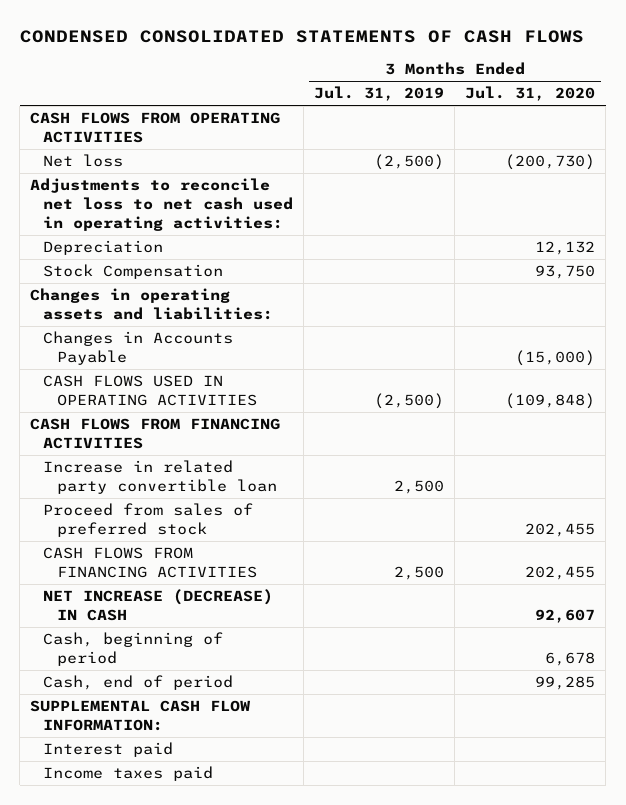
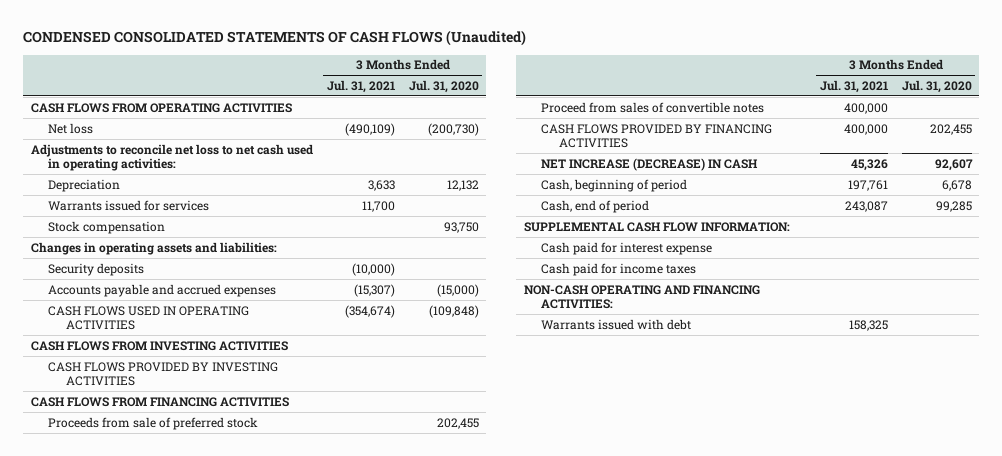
[19,30,584,44] CONDENSED CONSOLIDATED STATEMENTS OF CASH FLOWS -> [23,30,527,47] CONDENSED CONSOLIDATED STATEMENTS OF CASH FLOWS (Unaudited)
[314,86,445,102] Jul. 31, 2019 -> none
none -> [326,79,395,93] Jul. 31, 2021
none -> [48,199,210,211] Warrants issued for services
[43,264,224,280] Stock Compensation -> [48,220,166,234] Stock compensation
[43,331,234,365] Changes in Accounts Payable -> none
none -> [48,262,145,276] Security deposits
none -> [48,283,277,297] Accounts payable and accrued expenses
none -> [30,340,288,351] CASH FLOWS FROM INVESTING ACTIVITIES
none -> [48,361,279,387] CASH FLOWS PROVIDED BY INVESTING ACTIVITIES
[43,460,277,494] Increase in related party convertible loan -> none
[43,503,254,537] Proceed from sales of preferred stock -> [48,416,259,430] Proceeds from sale of preferred stock
none -> [541,101,765,113] Proceed from sales of convertible notes
[43,547,257,578] CASH FLOWS FROM FINANCING ACTIVITIES -> [541,123,773,149] CASH FLOWS PROVIDED BY FINANCING ACTIVITIES
[43,742,174,758] Interest paid -> [541,241,713,255] Cash paid for interest expense
[43,766,214,782] Income taxes paid -> [541,262,697,276] Cash paid for income taxes
none -> [523,284,760,310] NON-CASH OPERATING AND FINANCING ACTIVITIES:
none -> [541,318,692,330] Warrants issued with debt

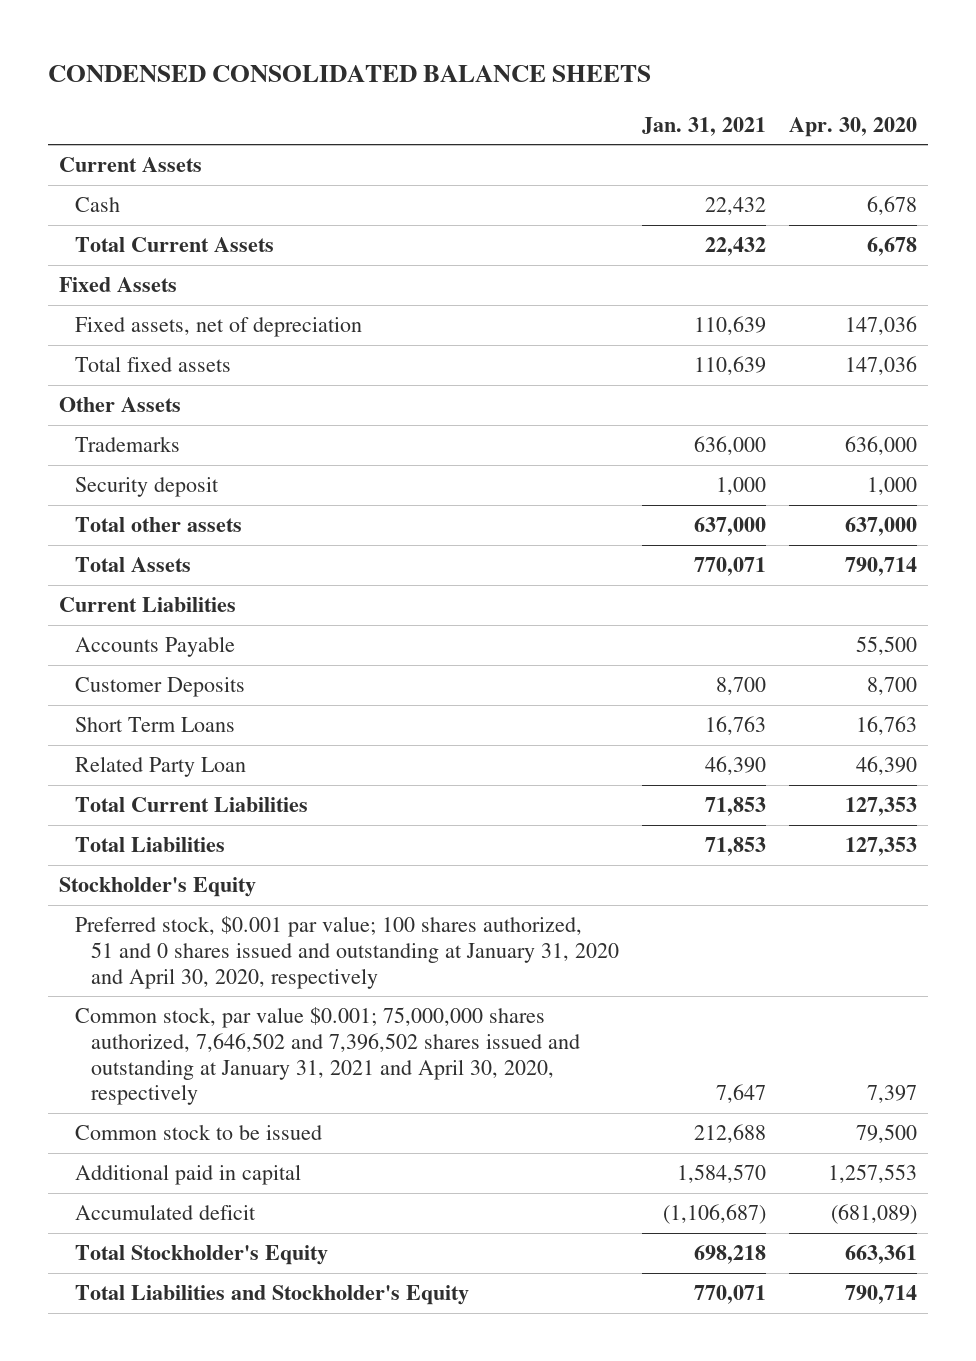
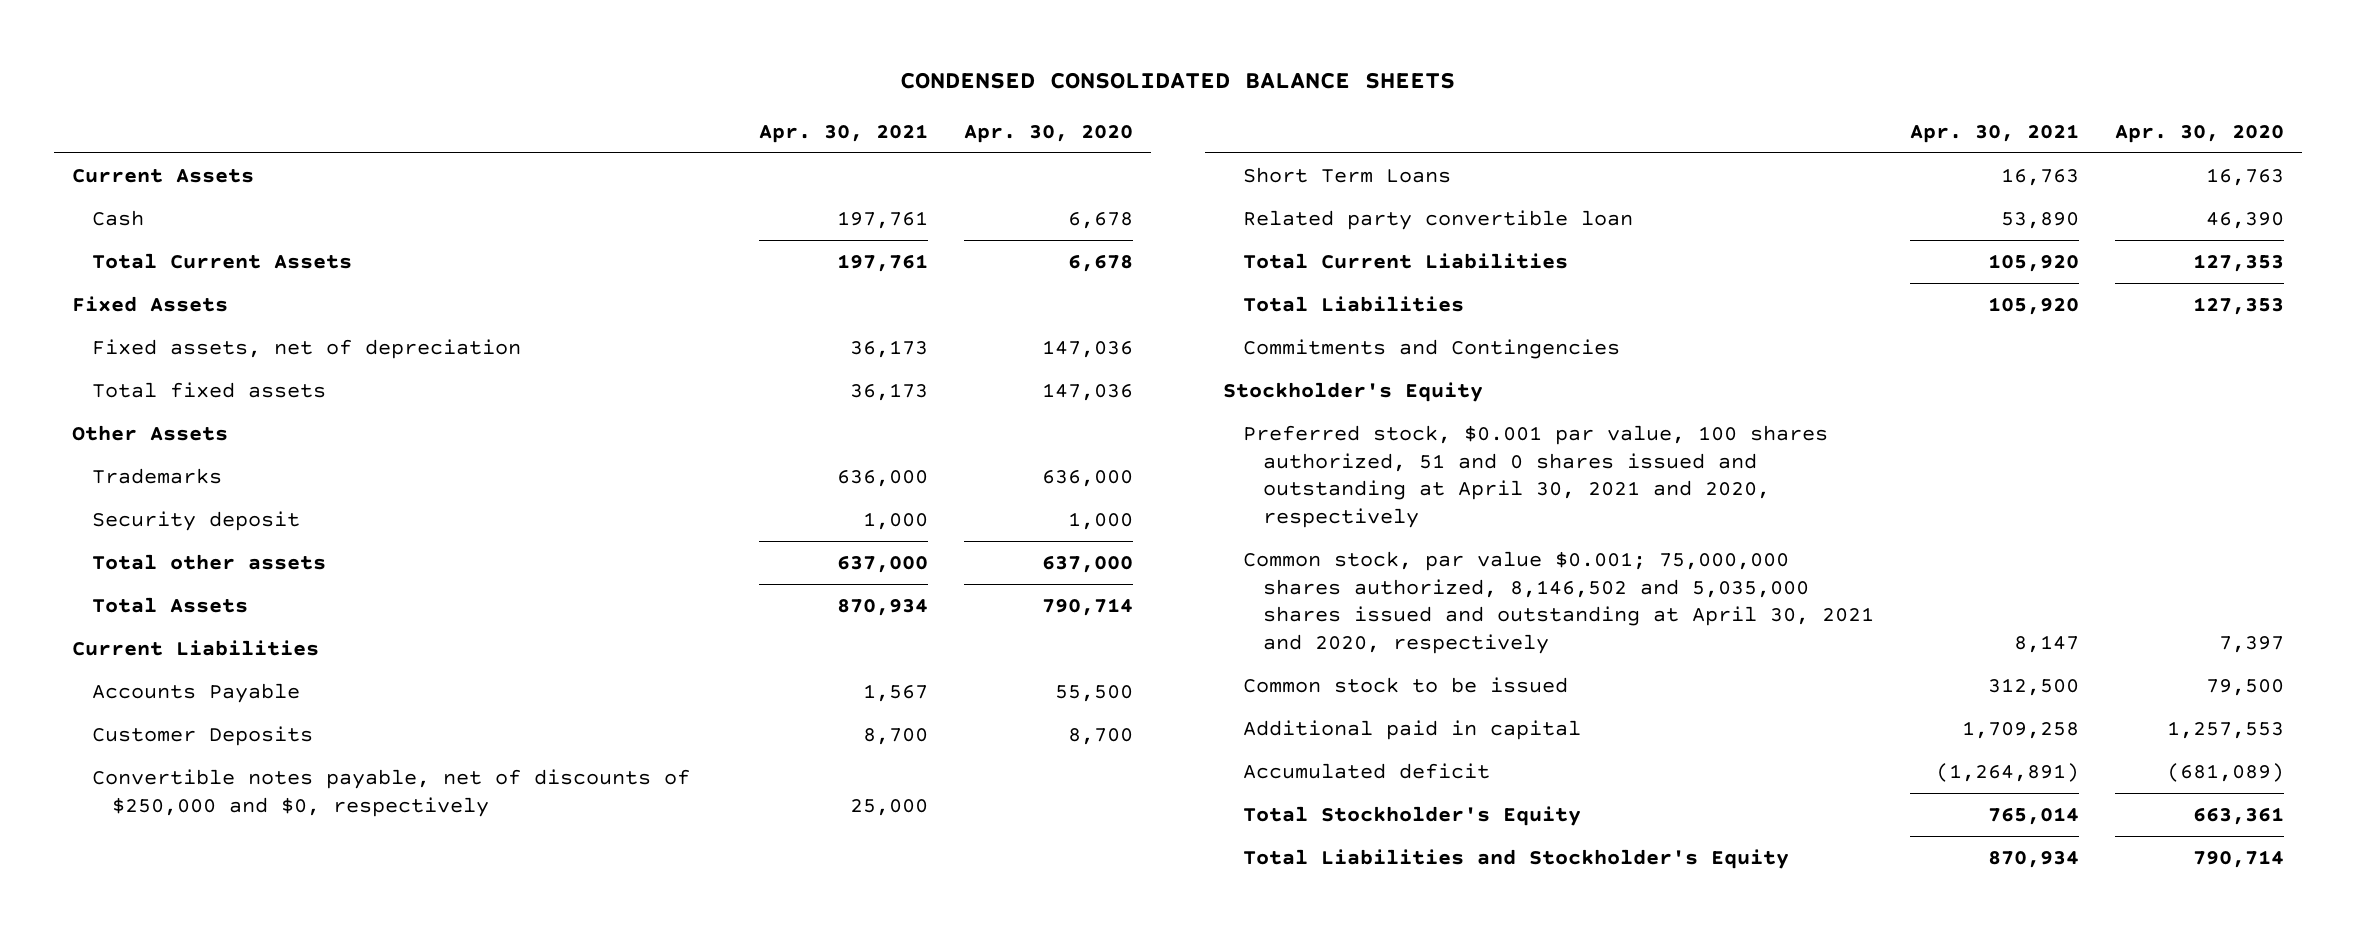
[642,116,767,136] Jan. 31, 2021 -> none
none -> [758,123,928,143] Apr. 30, 2021
none -> [91,768,690,817] Convertible notes payable, net of discounts of $250,000 and $0, respectively
[75,756,247,778] Related Party Loan -> [1243,209,1634,230] Related party convertible loan
none -> [1243,338,1621,359] Commitments and Contingencies
[75,916,620,989] Preferred stock, $0.001 par value; 100 shares authorized, 51 and 0 shares issued and outstanding at January 31, 2020 and April 30, 2020, respectively -> [1243,424,1829,529] Preferred stock, $0.001 par value, 100 shares authorized, 51 and 0 shares issued and outstanding at April 30, 2021 and 2020, respectively
[75,1007,581,1106] Common stock, par value $0.001; 75,000,000 shares authorized, 7,646,502 and 7,396,502 shares issued and outstanding at January 31, 2021 and April 30, 2020, respectively -> [1243,550,1875,655] Common stock, par value $0.001; 75,000,000 shares authorized, 8,146,502 and 5,035,000 shares issued and outstanding at April 30, 2021 and 2020, respectively

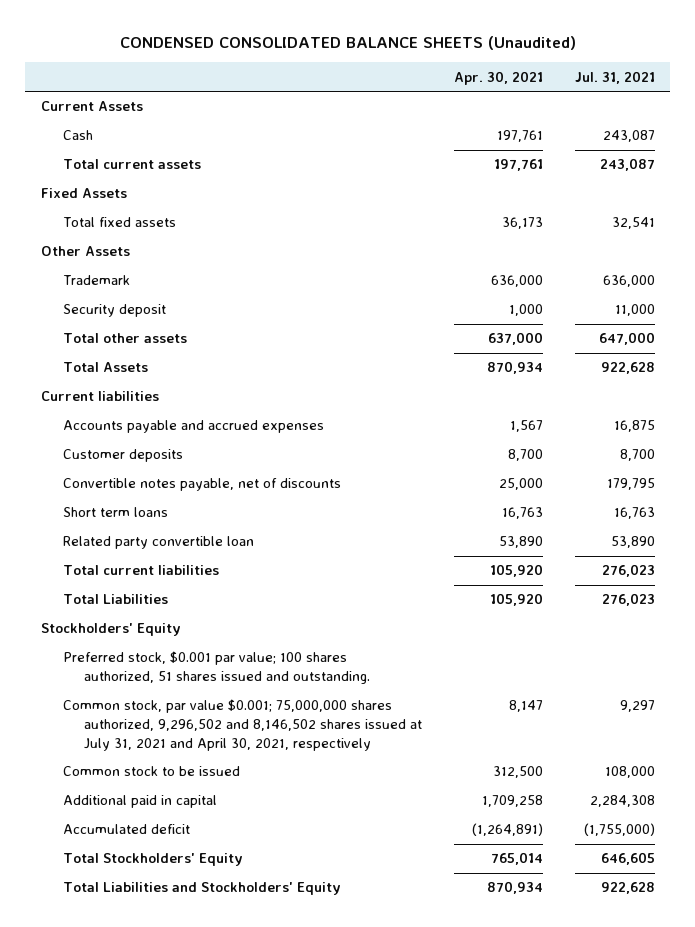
[900,72,1456,90] CONDENSED CONSOLIDATED BALANCE SHEETS -> [119,35,576,50] CONDENSED CONSOLIDATED BALANCE SHEETS (Unaudited)
[963,124,1133,143] Apr. 30, 2020 -> none
none -> [574,70,655,84] Jul. 31, 2021
[91,252,352,269] Total Current Assets -> [62,159,201,170] Total current assets
[91,338,521,359] Fixed assets, net of depreciation -> none
[91,467,222,484] Trademarks -> [62,275,130,286] Trademark
[71,639,319,656] Current Liabilities -> [40,391,159,402] Current liabilities
[91,682,300,703] Accounts Payable -> [62,420,324,434] Accounts payable and accrued expenses
[91,725,313,746] Customer Deposits -> [62,449,183,463] Customer deposits
[91,768,690,817] Convertible notes payable, net of discounts of $250,000 and $0, respectively -> [62,478,341,492] Convertible notes payable, net of discounts
[1243,166,1452,183] Short Term Loans -> [62,507,168,518] Short term loans
[1243,252,1569,269] Total Current Liabilities -> [62,565,219,576] Total current liabilities
[1243,338,1621,359] Commitments and Contingencies -> none
[1223,381,1484,402] Stockholder's Equity -> [40,623,181,637] Stockholders' Equity
[1243,424,1829,529] Preferred stock, $0.001 par value, 100 shares authorized, 51 and 0 shares issued and outstanding at April 30, 2021 and 2020, respectively -> [62,651,371,685] Preferred stock, $0.001 par value; 100 shares authorized, 51 shares issued and outstanding.
[1243,550,1875,655] Common stock, par value $0.001; 75,000,000 shares authorized, 8,146,502 and 5,035,000 shares issued and outstanding at April 30, 2021 and 2020, respectively -> [62,699,423,751] Common stock, par value $0.001; 75,000,000 shares authorized, 9,296,502 and 8,146,502 shares issued at July 31, 2021 and April 30, 2021, respectively
[1243,805,1582,826] Total Stockholder's Equity -> [62,853,243,867] Total Stockholders' Equity
[1243,848,1790,869] Total Liabilities and Stockholder's Equity -> [62,882,341,896] Total Liabilities and Stockholders' Equity

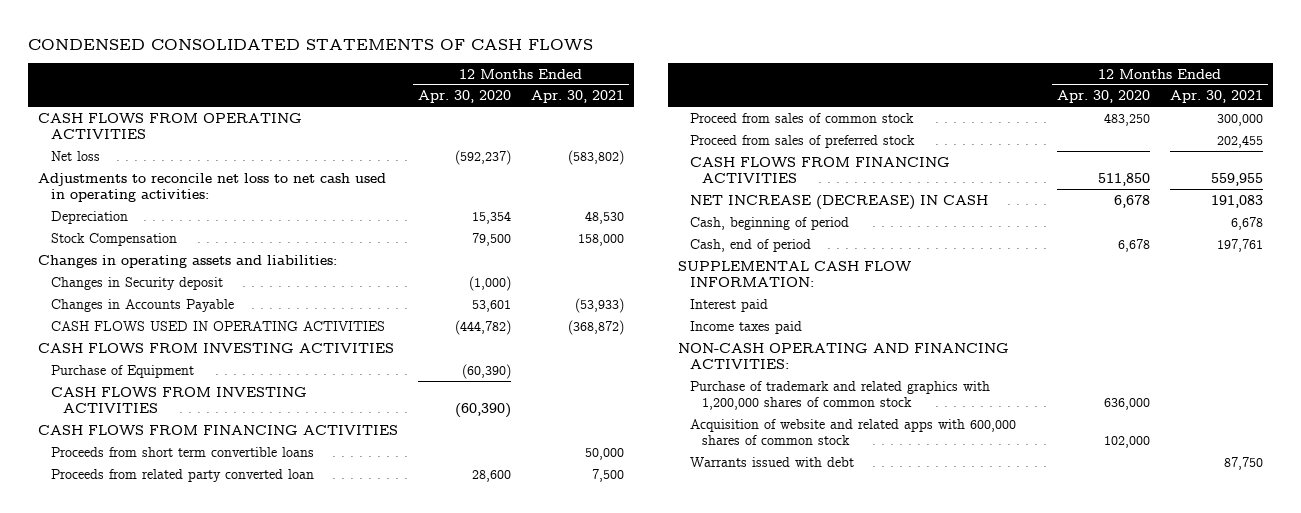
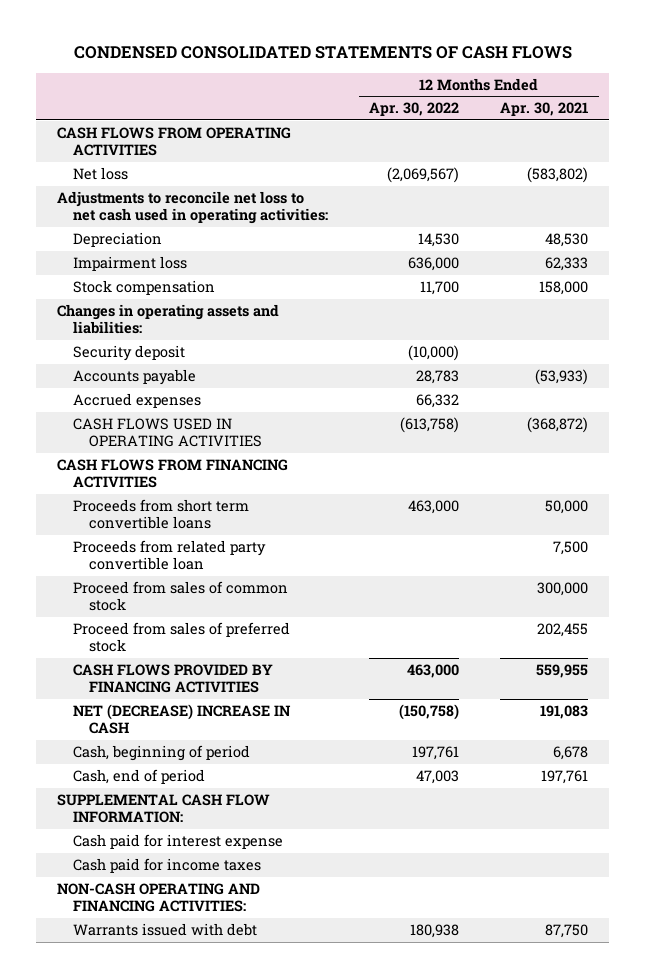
[418,90,512,104] Apr. 30, 2020 -> none
none -> [368,102,459,117] Apr. 30, 2022
none -> [72,255,187,271] Impairment loss
[50,232,177,246] Stock Compensation -> [72,279,215,295] Stock compensation
[50,276,223,290] Changes in Security deposit -> [72,344,185,361] Security deposit
[50,298,234,312] Changes in Accounts Payable -> [72,368,196,385] Accounts payable
none -> [72,392,201,408] Accrued expenses
[38,342,395,353] CASH FLOWS FROM INVESTING ACTIVITIES -> none
[50,364,194,378] Purchase of Equipment -> none
[50,386,307,414] CASH FLOWS FROM INVESTING ACTIVITIES -> none
[50,468,314,482] Proceeds from related party converted loan -> [72,539,266,571] Proceeds from related party convertible loan
[689,156,950,184] CASH FLOWS FROM FINANCING ACTIVITIES -> [72,663,273,694] CASH FLOWS PROVIDED BY FINANCING ACTIVITIES
[689,194,988,210] NET INCREASE (DECREASE) IN CASH -> [72,703,291,735] NET (DECREASE) INCREASE IN CASH
[689,298,768,312] Interest paid -> [72,833,283,849] Cash paid for interest expense
[689,320,802,334] Income taxes paid -> [72,857,261,873] Cash paid for income taxes
[689,380,990,411] Purchase of trademark and related graphics with 1,200,000 shares of common stock -> none
[689,418,1016,446] Acquisition of website and related apps with 600,000 shares of common stock -> none

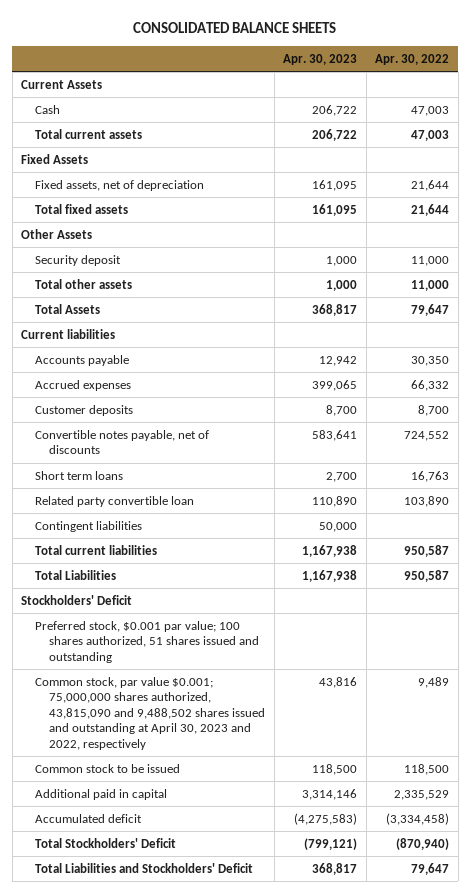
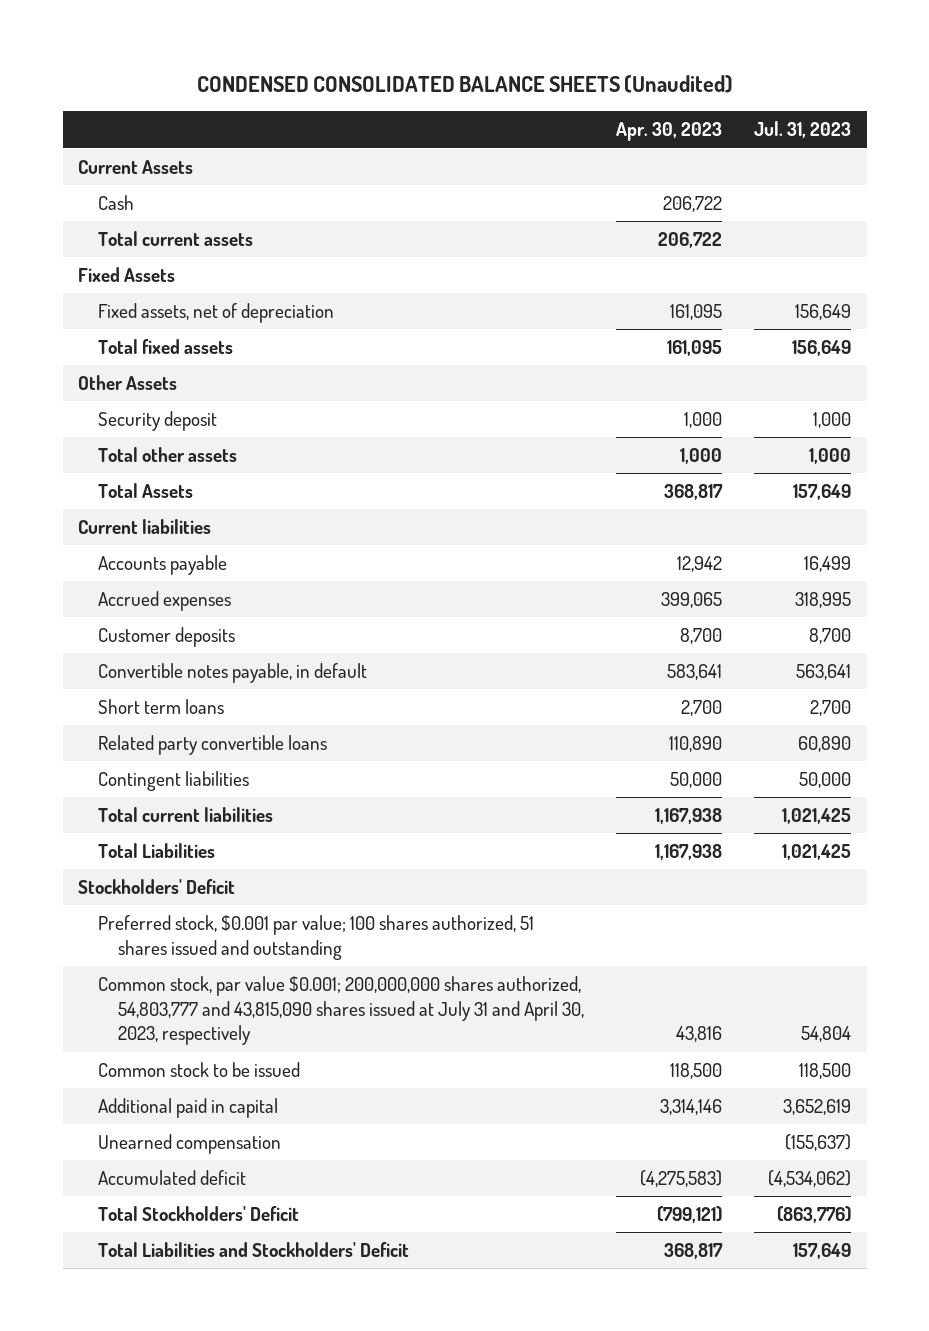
[133,21,337,33] CONSOLIDATED BALANCE SHEETS -> [196,75,733,94] CONDENSED CONSOLIDATED BALANCE SHEETS (Unaudited)
[375,53,450,65] Apr. 30, 2022 -> none
none -> [753,121,851,139] Jul. 31, 2023
[35,429,210,455] Convertible notes payable, net of discounts -> [98,663,368,684] Convertible notes payable, in default
[35,495,195,507] Related party convertible loan -> [98,735,328,756] Related party convertible loans
[35,676,266,750] Common stock, par value $0.001; 75,000,000 shares authorized, 43,815,090 and 9,488,502 shares issued and outstanding at April 30, 2023 and 2022, respectively -> [98,976,584,1046] Common stock, par value $0.001; 200,000,000 shares authorized, 54,803,777 and 43,815,090 shares issued at July 31 and April 30, 2023, respectively
none -> [98,1134,282,1155] Unearned compensation

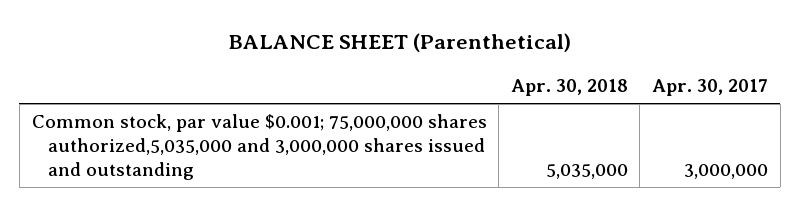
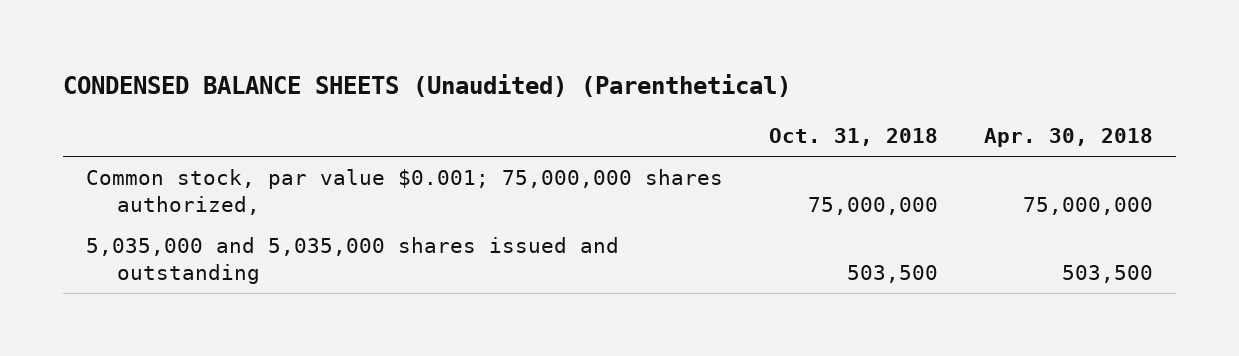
[228,32,571,52] BALANCE SHEET (Parenthetical) -> [62,74,791,98] CONDENSED BALANCE SHEETS (Unaudited) (Parenthetical)
[652,79,769,97] Apr. 30, 2017 -> none
none -> [768,127,938,146] Oct. 31, 2018
none -> [85,169,723,215] Common stock, par value $0.001; 75,000,000 shares authorized,
[31,114,487,180] Common stock, par value $0.001; 75,000,000 shares authorized,5,035,000 and 3,000,000 shares issued and outstanding -> [85,237,619,284] 5,035,000 and 5,035,000 shares issued and outstanding
[545,163,628,179] 5,035,000 -> [1061,264,1153,283] 503,500

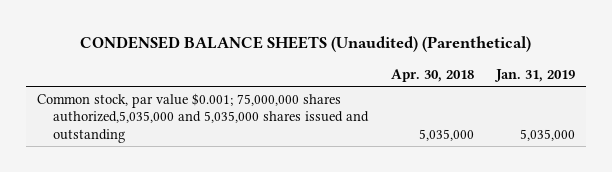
[768,127,938,146] Oct. 31, 2018 -> none
none -> [494,69,576,83] Jan. 31, 2019
[85,169,723,215] Common stock, par value $0.001; 75,000,000 shares authorized, -> none
[85,237,619,284] 5,035,000 and 5,035,000 shares issued and outstanding -> [36,92,370,143] Common stock, par value $0.001; 75,000,000 shares authorized,5,035,000 and 5,035,000 shares issued and outstanding
[1061,264,1153,283] 503,500 -> [418,128,474,141] 5,035,000

